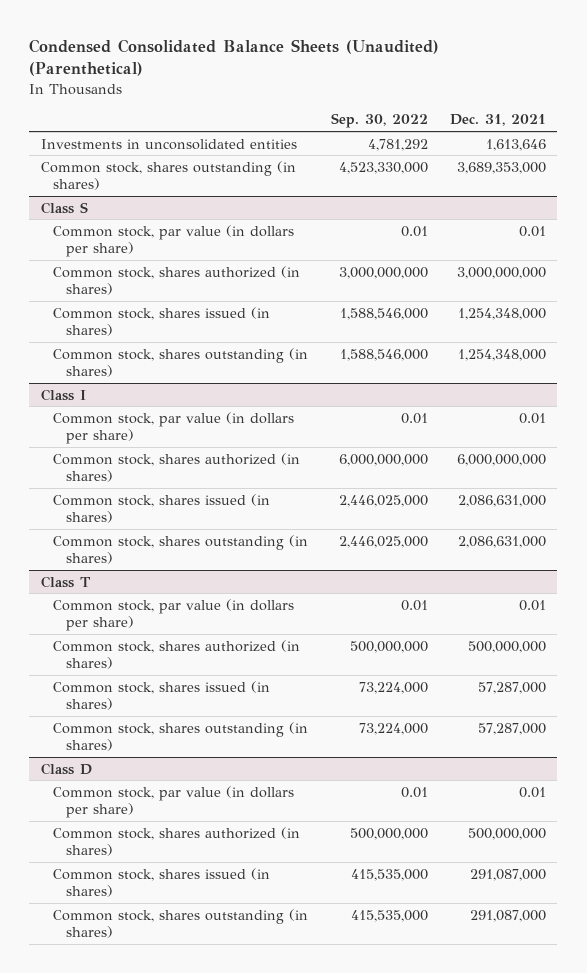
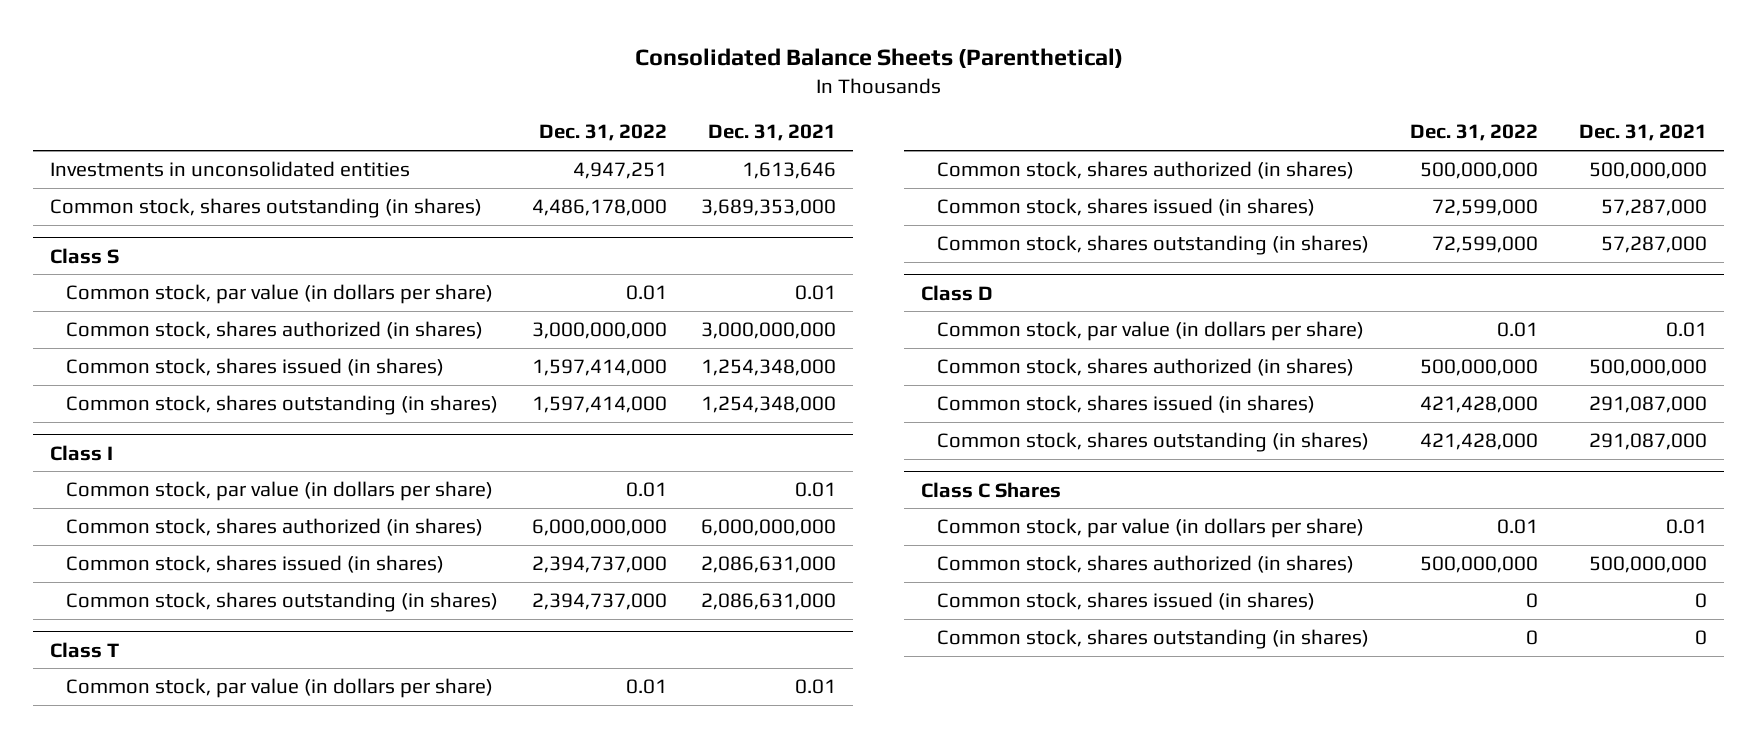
[29,38,440,77] Condensed Consolidated Balance Sheets (Unaudited) (Parenthetical) -> [634,47,1123,68] Consolidated Balance Sheets (Parenthetical)
[330,113,428,129] Sep. 30, 2022 -> none
none -> [538,124,667,142] Dec. 31, 2022
none -> [921,481,1062,498] Class C Shares
none -> [937,518,1365,539] Common stock, par value (in dollars per share)
none -> [937,555,1355,574] Common stock, shares authorized (in shares)
none -> [937,592,1316,611] Common stock, shares issued (in shares)
none -> [937,629,1370,650] Common stock, shares outstanding (in shares)

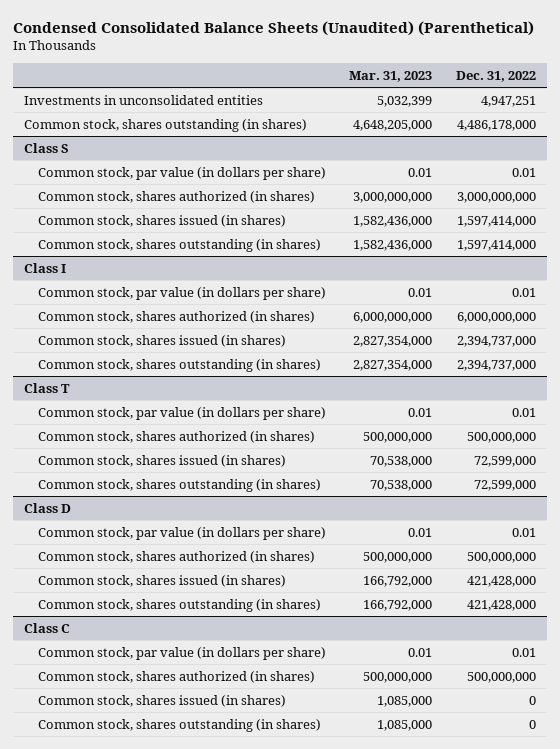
[634,47,1123,68] Consolidated Balance Sheets (Parenthetical) -> [12,20,534,36] Condensed Consolidated Balance Sheets (Unaudited) (Parenthetical)
[707,124,836,142] Dec. 31, 2021 -> none
none -> [349,71,433,83] Mar. 31, 2023
[921,481,1062,498] Class C Shares -> [24,622,71,633] Class C

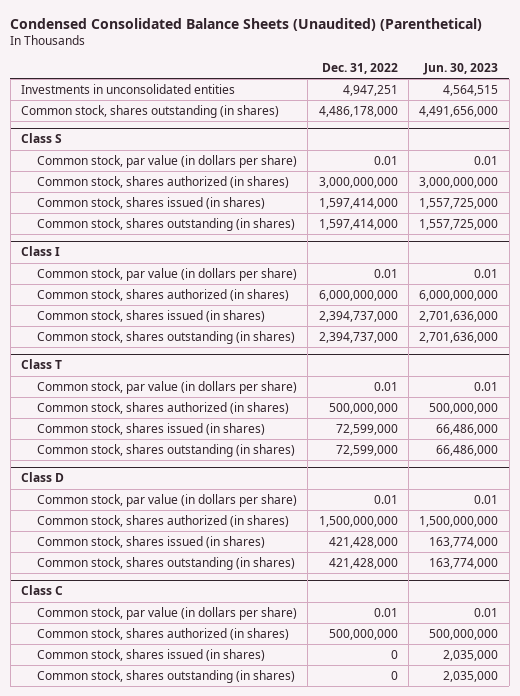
[349,71,433,83] Mar. 31, 2023 -> none
none -> [423,62,499,75] Jun. 30, 2023
[466,551,536,563] 500,000,000 -> [318,515,398,527] 1,500,000,000

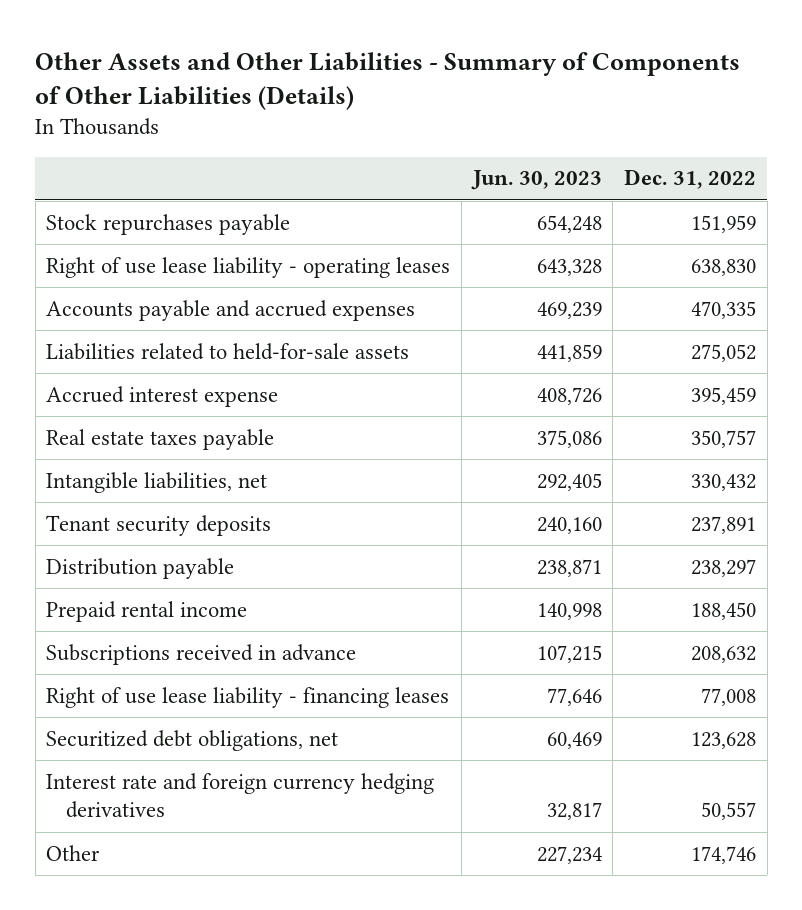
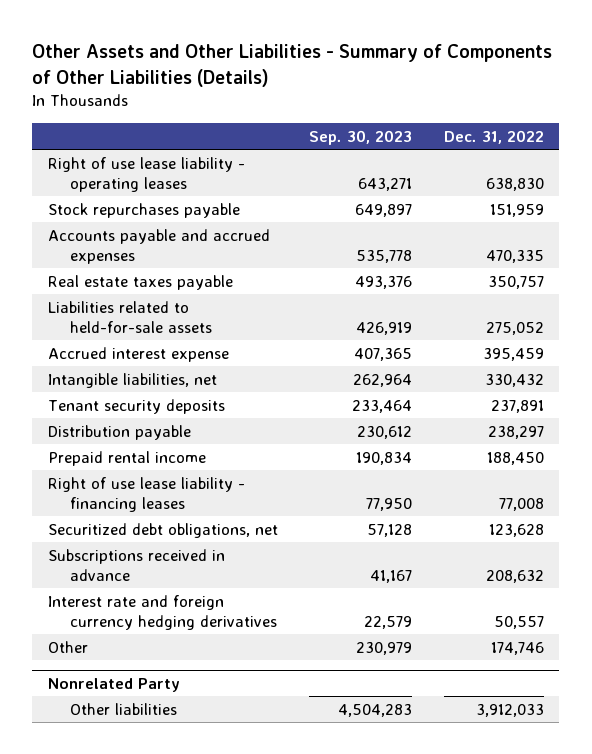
[470,170,602,191] Jun. 30, 2023 -> none
none -> [309,129,413,145] Sep. 30, 2023
[46,213,291,235] Stock repurchases payable -> [48,202,241,218] Stock repurchases payable
[46,428,275,450] Real estate taxes payable -> [48,274,234,290] Real estate taxes payable
[46,643,357,665] Subscriptions received in advance -> [48,548,226,581] Subscriptions received in advance
none -> [48,677,181,692] Nonrelated Party
none -> [69,702,177,715] Other liabilities

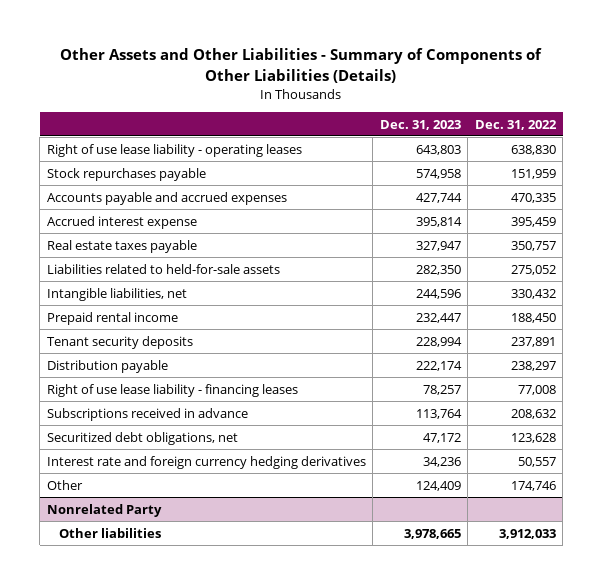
[309,129,413,145] Sep. 30, 2023 -> none
none -> [379,119,461,130] Dec. 31, 2023
[48,346,230,362] Accrued interest expense -> [46,215,197,229] Accrued interest expense
[48,450,207,466] Prepaid rental income -> [46,311,178,325] Prepaid rental income
[48,522,279,538] Securitized debt obligations, net -> [46,431,238,445] Securitized debt obligations, net

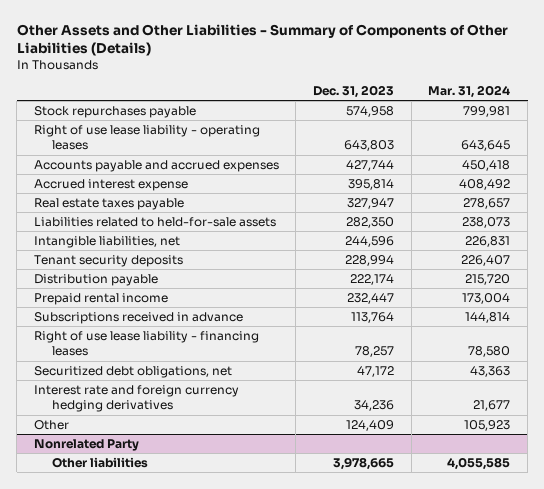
[474,119,557,130] Dec. 31, 2022 -> none
none -> [428,85,511,99] Mar. 31, 2024
[46,143,302,157] Right of use lease liability - operating leases -> [33,124,260,151] Right of use lease liability - operating leases
[46,311,178,325] Prepaid rental income -> [33,292,168,305] Prepaid rental income
[46,383,298,397] Right of use lease liability - financing leases -> [33,330,259,357] Right of use lease liability - financing leases

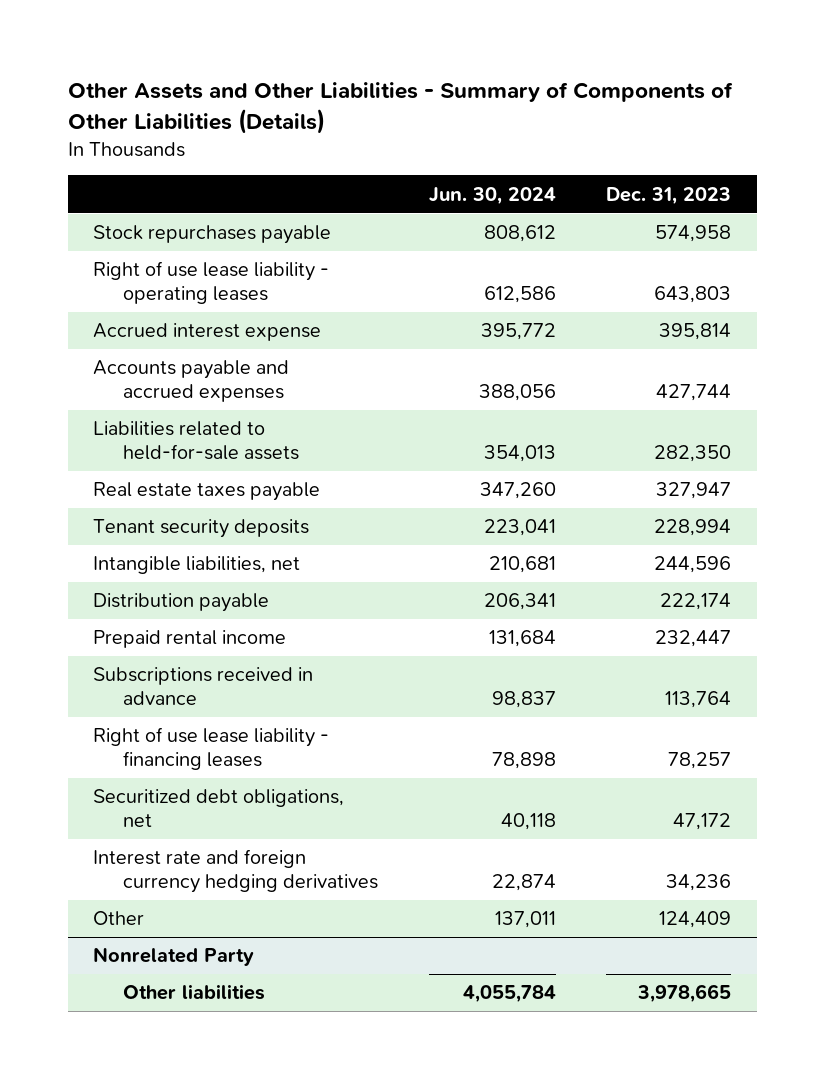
[428,85,511,99] Mar. 31, 2024 -> none
none -> [428,186,556,205] Jun. 30, 2024
[33,159,279,172] Accounts payable and accrued expenses -> [92,360,289,403] Accounts payable and accrued expenses
[33,197,184,210] Real estate taxes payable -> [92,482,320,502] Real estate taxes payable
[33,235,180,248] Intangible liabilities, net -> [92,556,300,575] Intangible liabilities, net

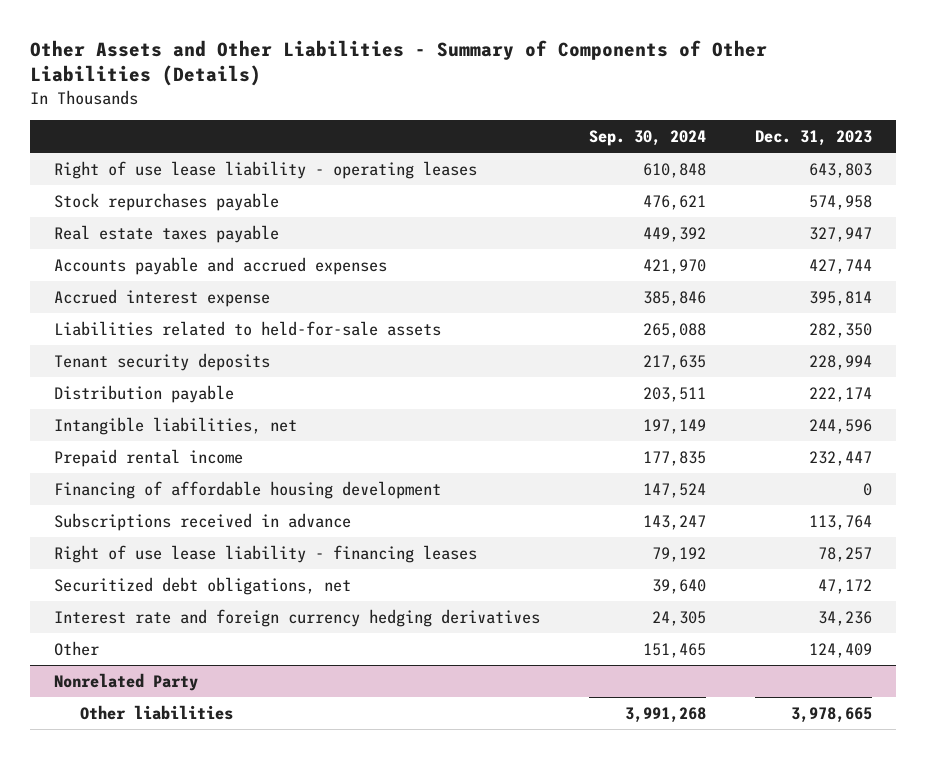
[428,186,556,205] Jun. 30, 2024 -> none
none -> [589,130,707,147] Sep. 30, 2024
[92,225,331,245] Stock repurchases payable -> [54,192,280,211] Stock repurchases payable
[92,482,320,502] Real estate taxes payable -> [54,224,280,243] Real estate taxes payable
[92,323,321,342] Accrued interest expense -> [54,288,271,307] Accrued interest expense
[92,556,300,575] Intangible liabilities, net -> [54,416,298,435] Intangible liabilities, net
none -> [54,480,442,499] Financing of affordable housing development

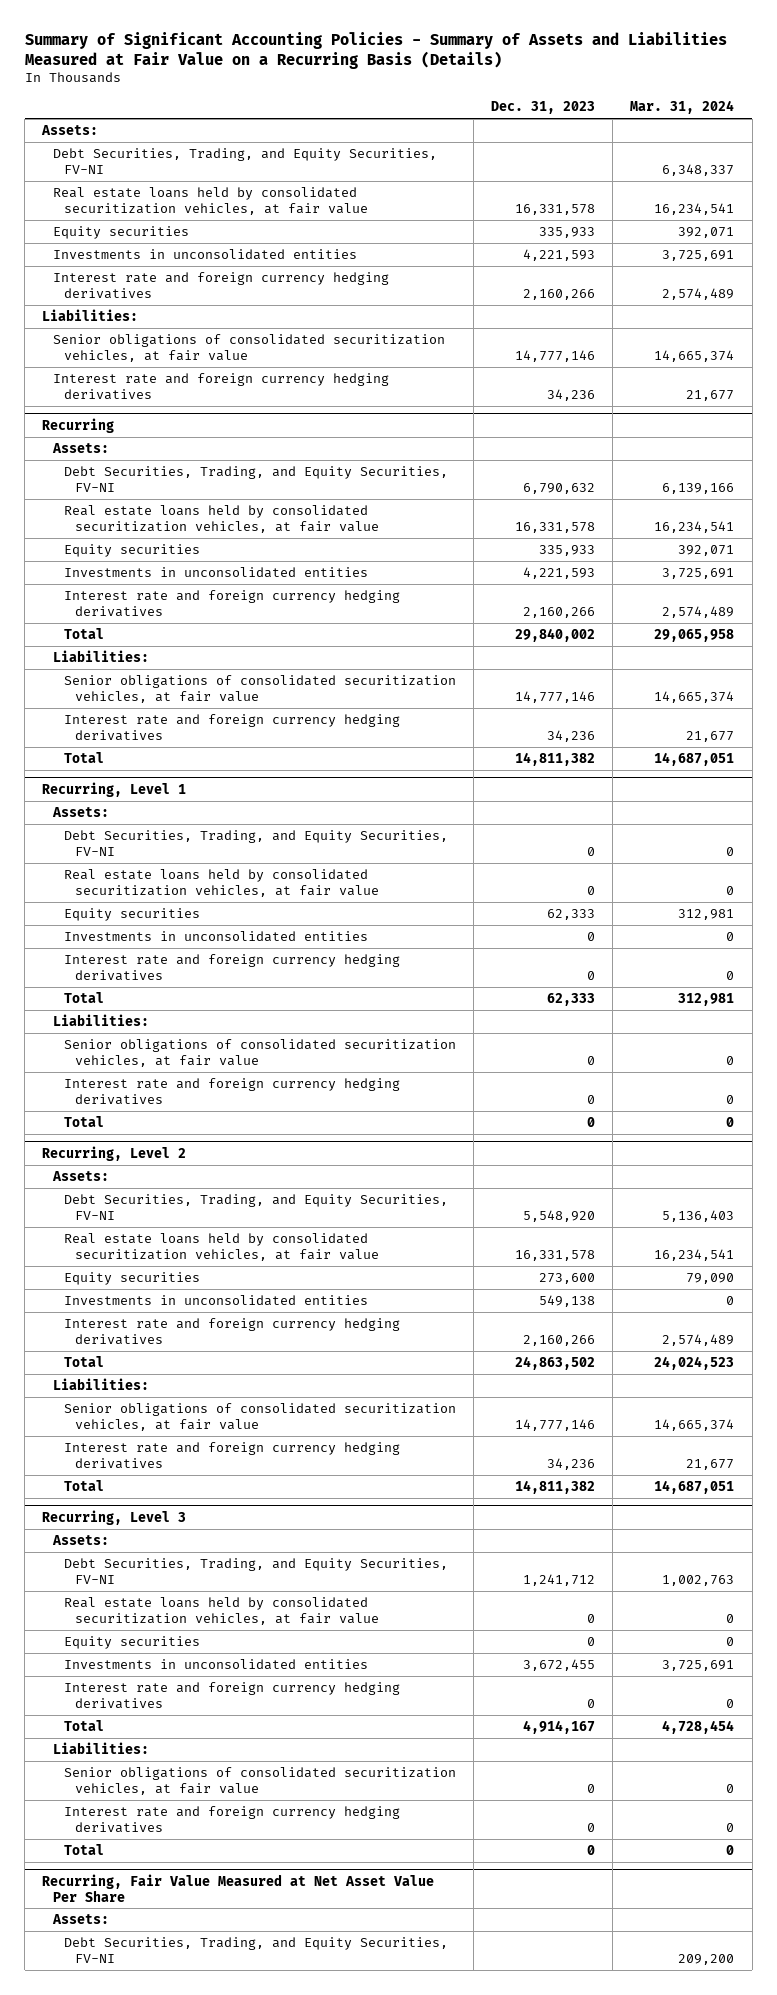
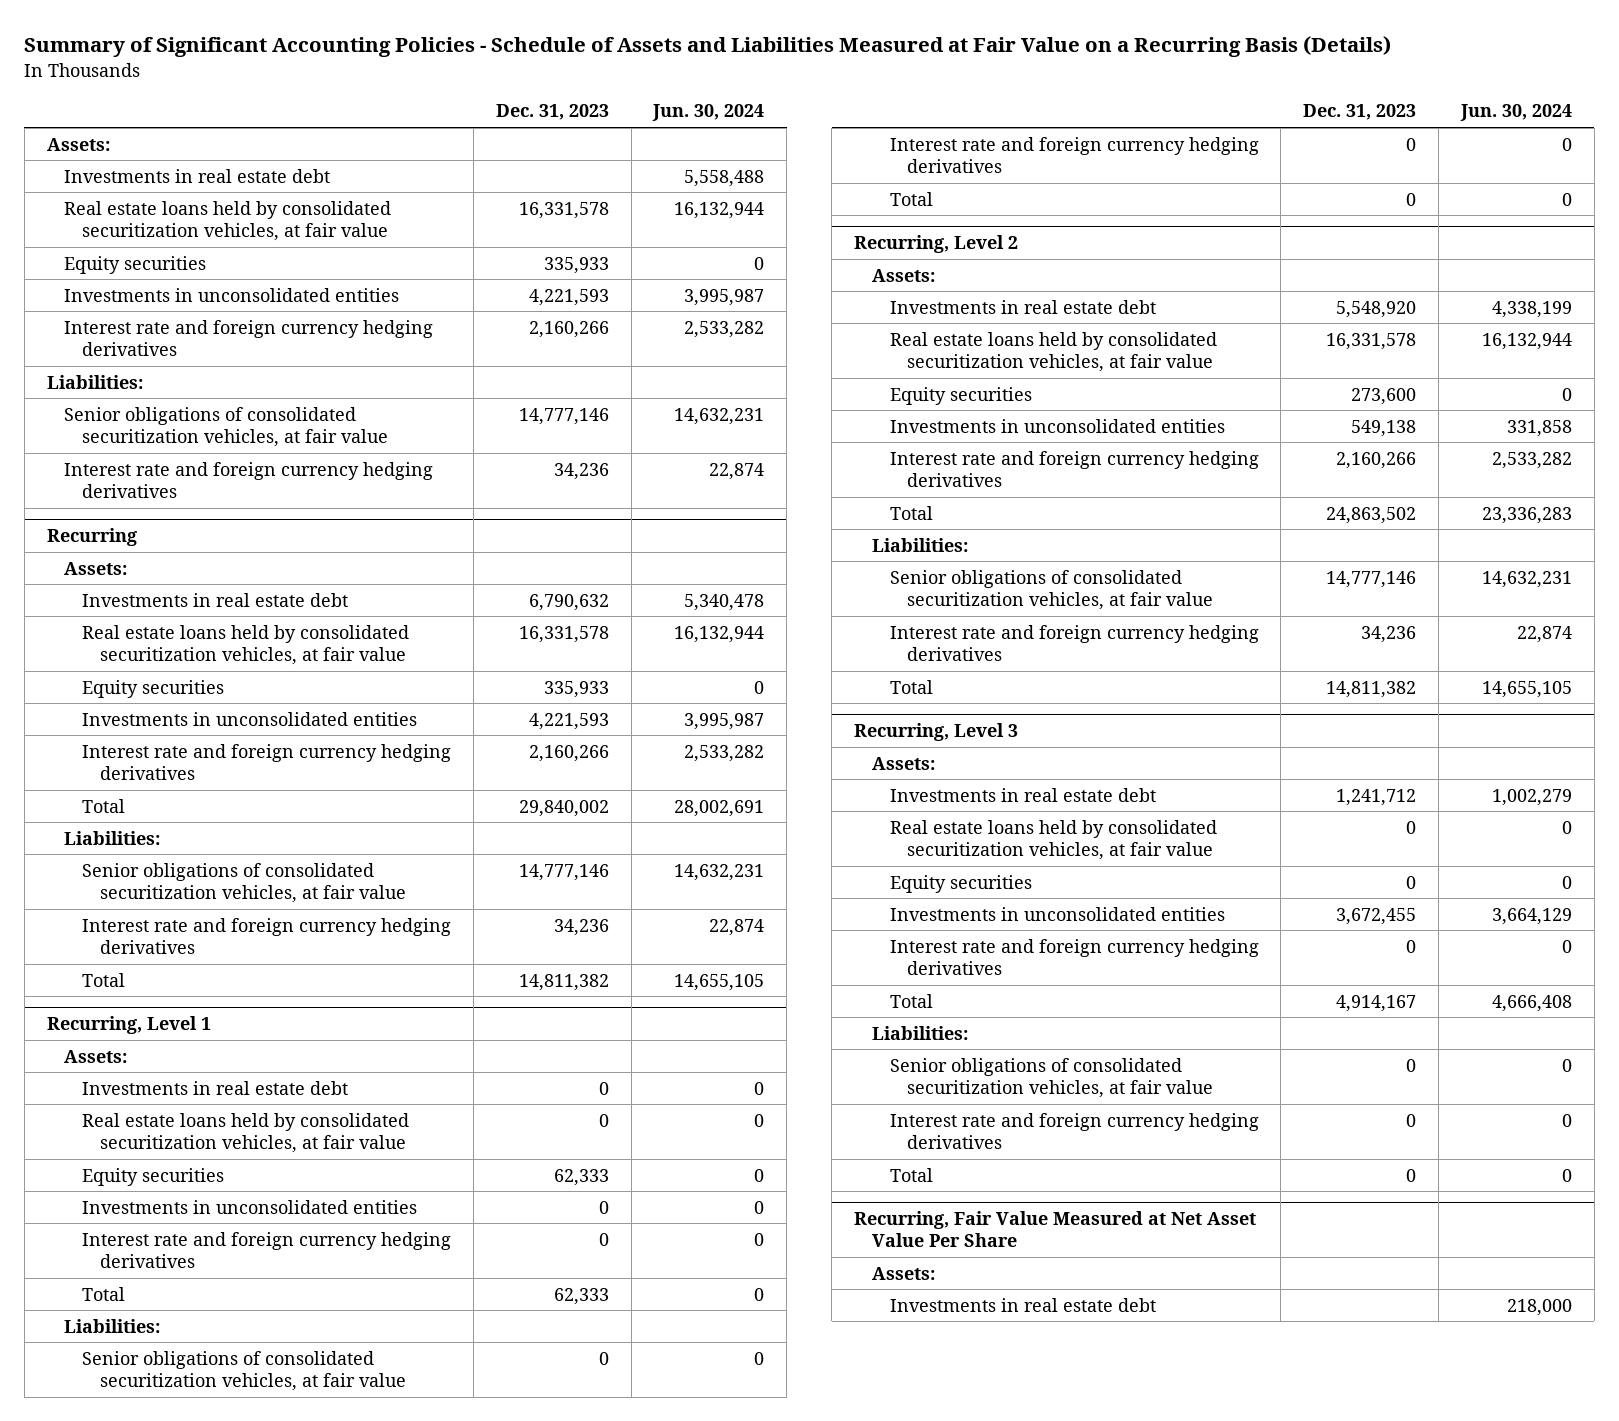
[24,31,727,69] Summary of Significant Accounting Policies - Summary of Assets and Liabilities Measured at Fair Value on a Recurring Basis (Details) -> [24,36,1392,58] Summary of Significant Accounting Policies - Schedule of Assets and Liabilities Measured at Fair Value on a Recurring Basis (Details)
[630,100,735,115] Mar. 31, 2024 -> none
none -> [652,104,765,122] Jun. 30, 2024
[53,148,438,174] Debt Securities, Trading, and Equity Securities, FV-NI -> [64,168,331,183] Investments in real estate debt
[63,466,448,492] Debt Securities, Trading, and Equity Securities, FV-NI -> [82,592,349,607] Investments in real estate debt
[63,830,448,856] Debt Securities, Trading, and Equity Securities, FV-NI -> [82,1080,349,1095] Investments in real estate debt
[63,1194,448,1220] Debt Securities, Trading, and Equity Securities, FV-NI -> [889,299,1156,314] Investments in real estate debt
[63,1558,448,1584] Debt Securities, Trading, and Equity Securities, FV-NI -> [889,787,1156,802] Investments in real estate debt
[63,1937,448,1963] Debt Securities, Trading, and Equity Securities, FV-NI -> [889,1297,1156,1312] Investments in real estate debt

